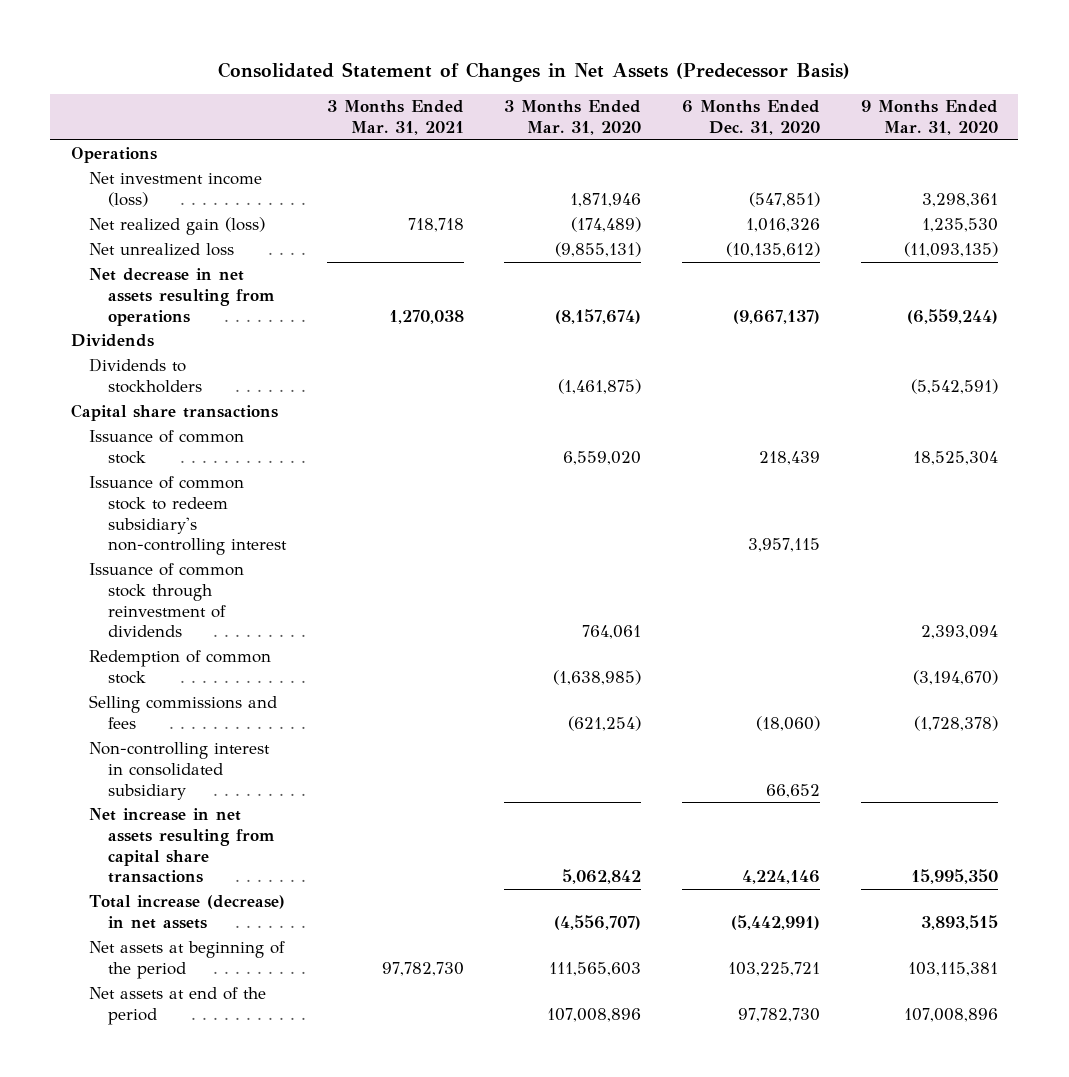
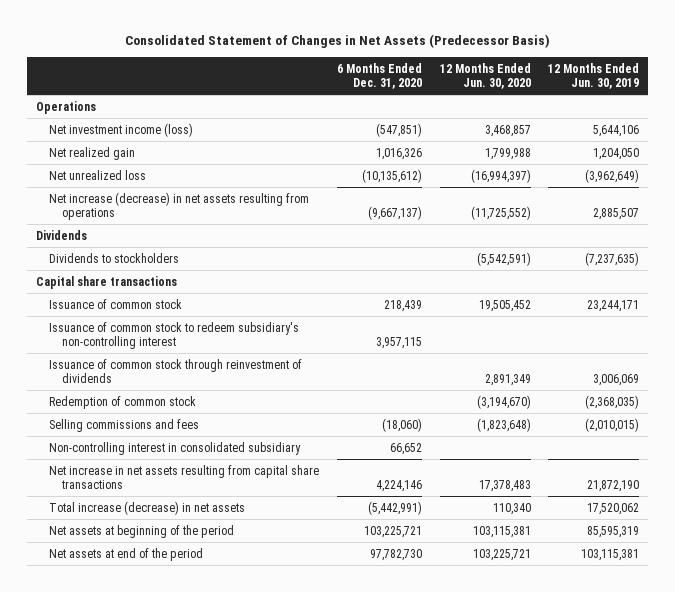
[326,100,464,136] 3 Months Ended Mar. 31, 2021 -> none
[504,100,642,136] 3 Months Ended Mar. 31, 2020 -> none
[860,100,998,136] 9 Months Ended Mar. 31, 2020 -> none
none -> [439,63,531,89] 12 Months Ended Jun. 30, 2020
none -> [548,63,640,89] 12 Months Ended Jun. 30, 2019
[89,217,266,236] Net realized gain (loss) -> [49,146,136,160] Net realized gain
[89,268,275,326] Net decrease in net assets resulting from operations -> [49,191,310,220] Net increase (decrease) in net assets resulting from operations

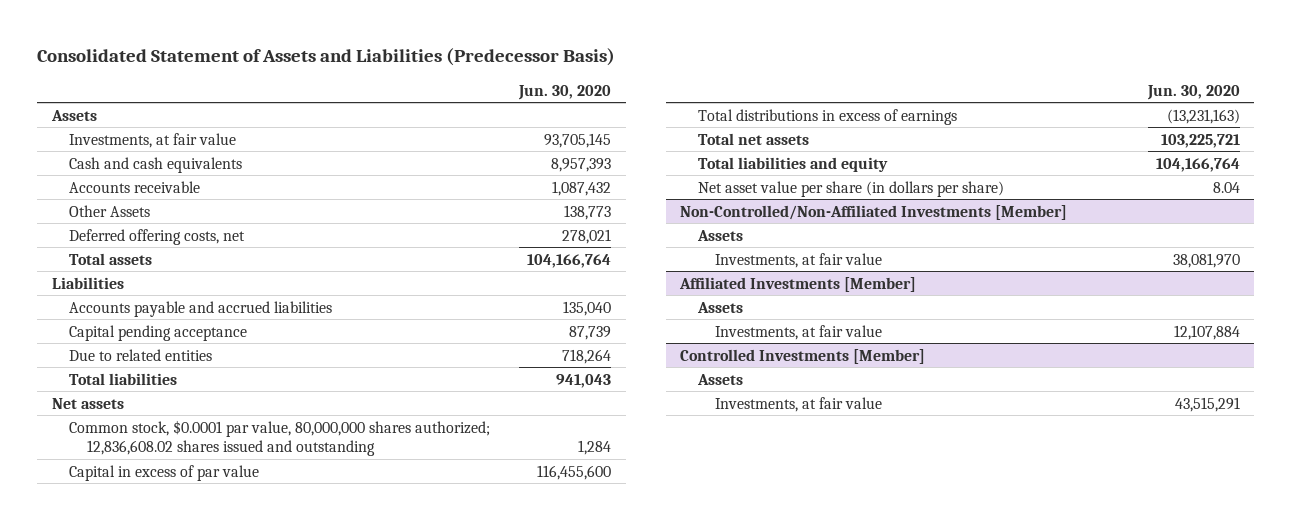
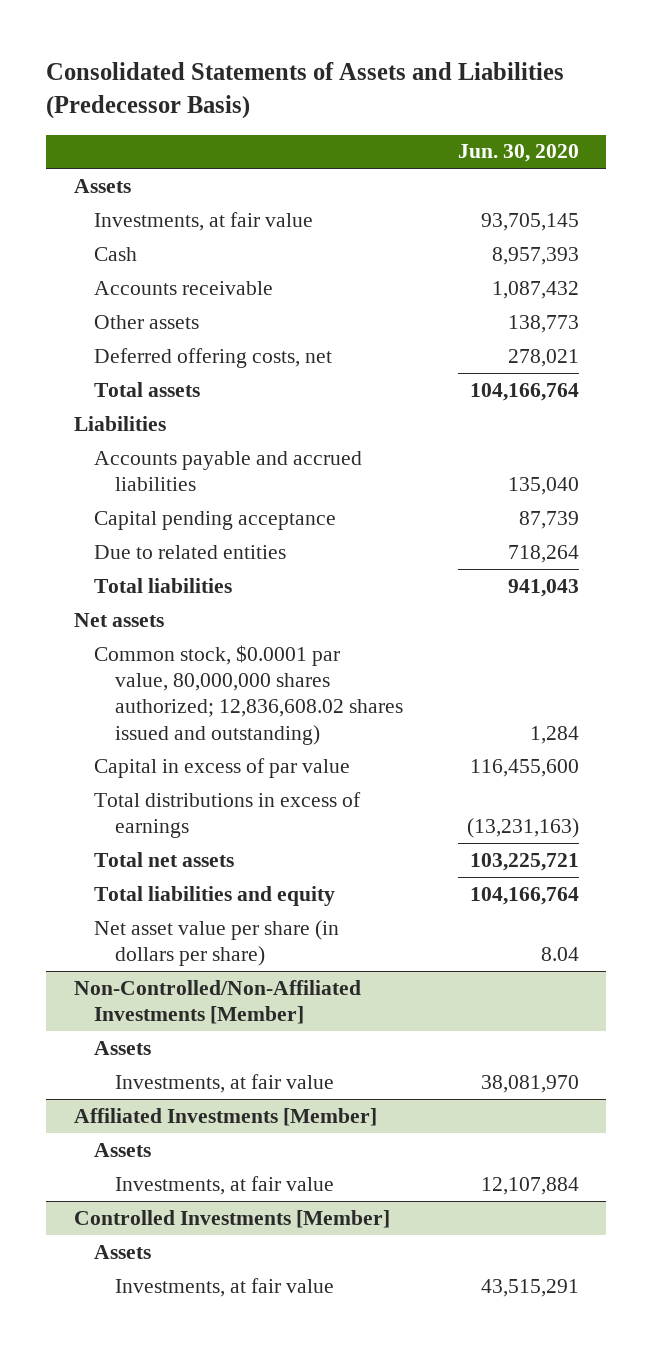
[37,48,616,67] Consolidated Statement of Assets and Liabilities (Predecessor Basis) -> [46,61,565,120] Consolidated Statements of Assets and Liabilities (Predecessor Basis)
[69,156,243,173] Cash and cash equivalents -> [94,246,138,261] Cash
[69,204,151,217] Other Assets -> [94,314,200,329] Other assets
[69,419,491,456] Common stock, $0.0001 par value, 80,000,000 shares authorized; 12,836,608.02 shares issued and outstanding -> [94,644,404,745] Common stock, $0.0001 par value, 80,000,000 shares authorized; 12,836,608.02 shares issued and outstanding)

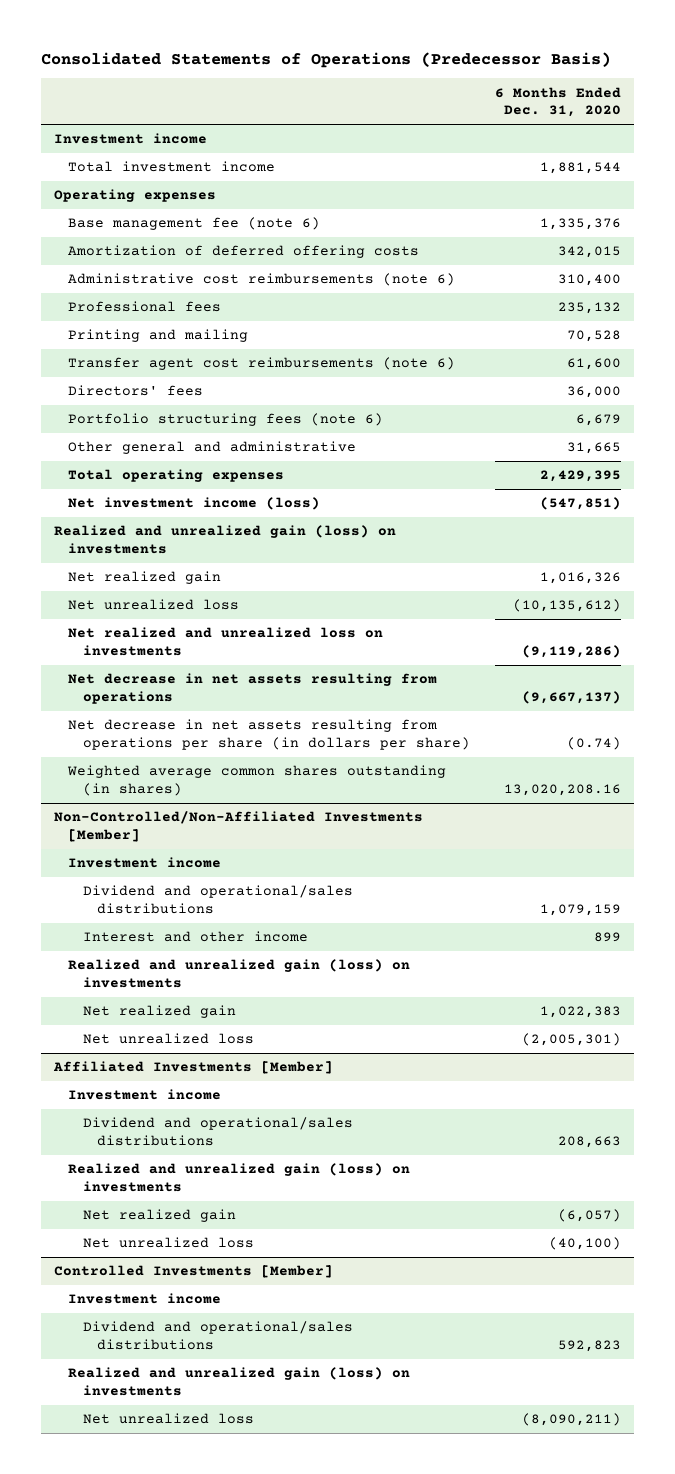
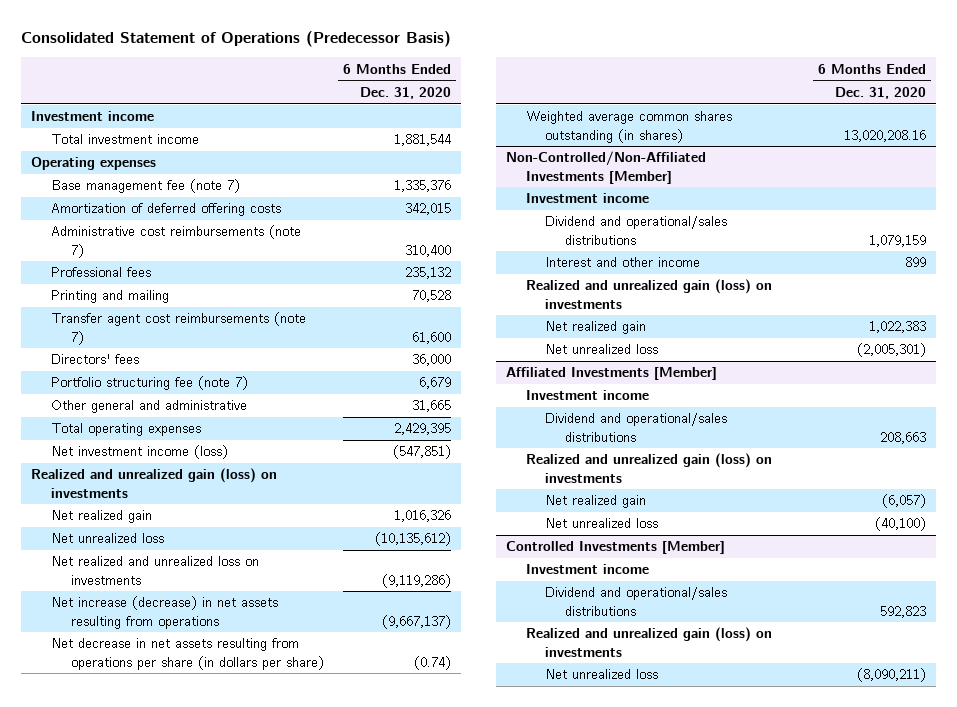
[41,51,612,68] Consolidated Statements of Operations (Predecessor Basis) -> [21,31,452,48] Consolidated Statement of Operations (Predecessor Basis)
[68,217,321,231] Base management fee (note 6) -> [50,179,240,194] Base management fee (note 7)
[68,273,456,287] Administrative cost reimbursements (note 6) -> [50,225,301,258] Administrative cost reimbursements (note 7)
[68,357,456,371] Transfer agent cost reimbursements (note 6) -> [50,312,306,345] Transfer agent cost reimbursements (note 7)
[68,413,384,427] Portfolio structuring fees (note 6) -> [50,376,248,391] Portfolio structuring fee (note 7)
[68,673,438,705] Net decrease in net assets resulting from operations -> [50,596,278,629] Net increase (decrease) in net assets resulting from operations

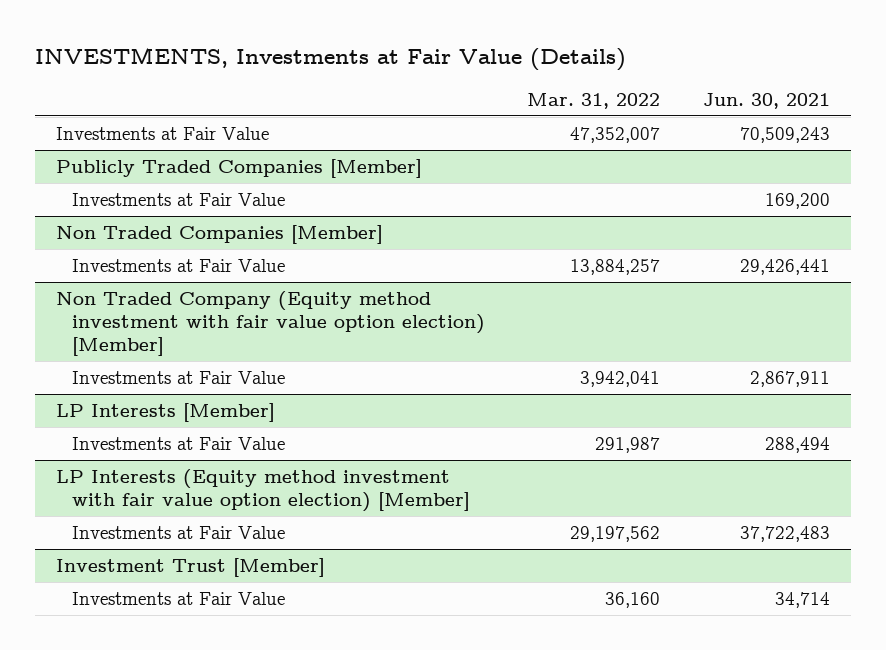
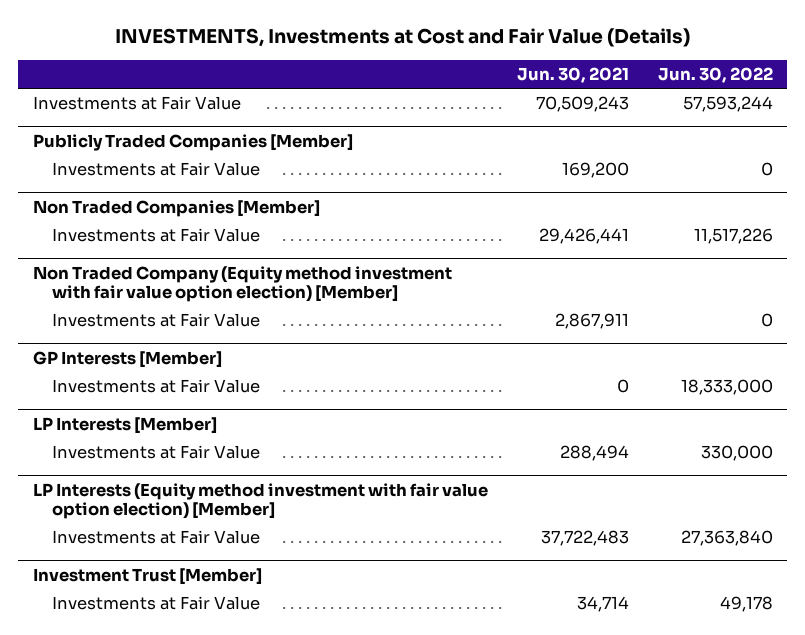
[35,47,627,72] INVESTMENTS, Investments at Fair Value (Details) -> [114,28,690,48] INVESTMENTS, Investments at Cost and Fair Value (Details)
[527,92,661,109] Mar. 31, 2022 -> none
none -> [657,66,773,83] Jun. 30, 2022
none -> [32,350,222,368] GP Interests [Member]
none -> [51,379,260,394] Investments at Fair Value

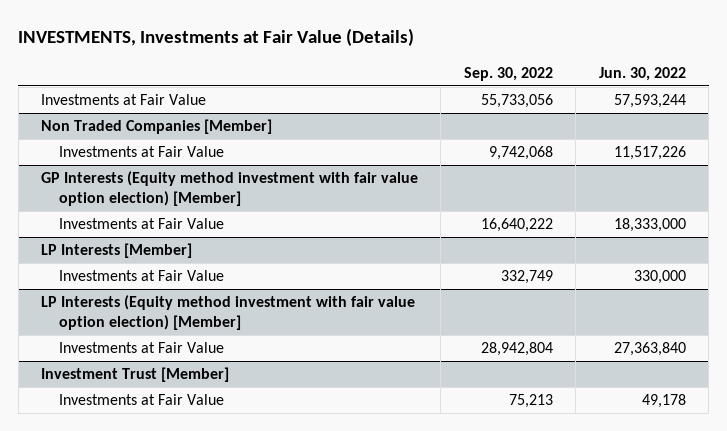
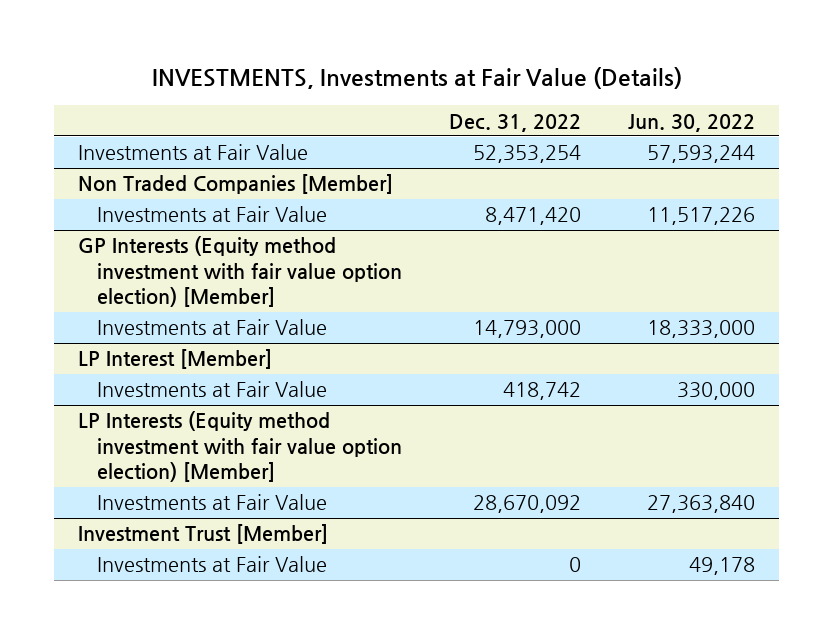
[463,66,553,81] Sep. 30, 2022 -> none
none -> [449,113,582,132] Dec. 31, 2022
[41,243,193,259] LP Interests [Member] -> [77,349,272,370] LP Interest [Member]

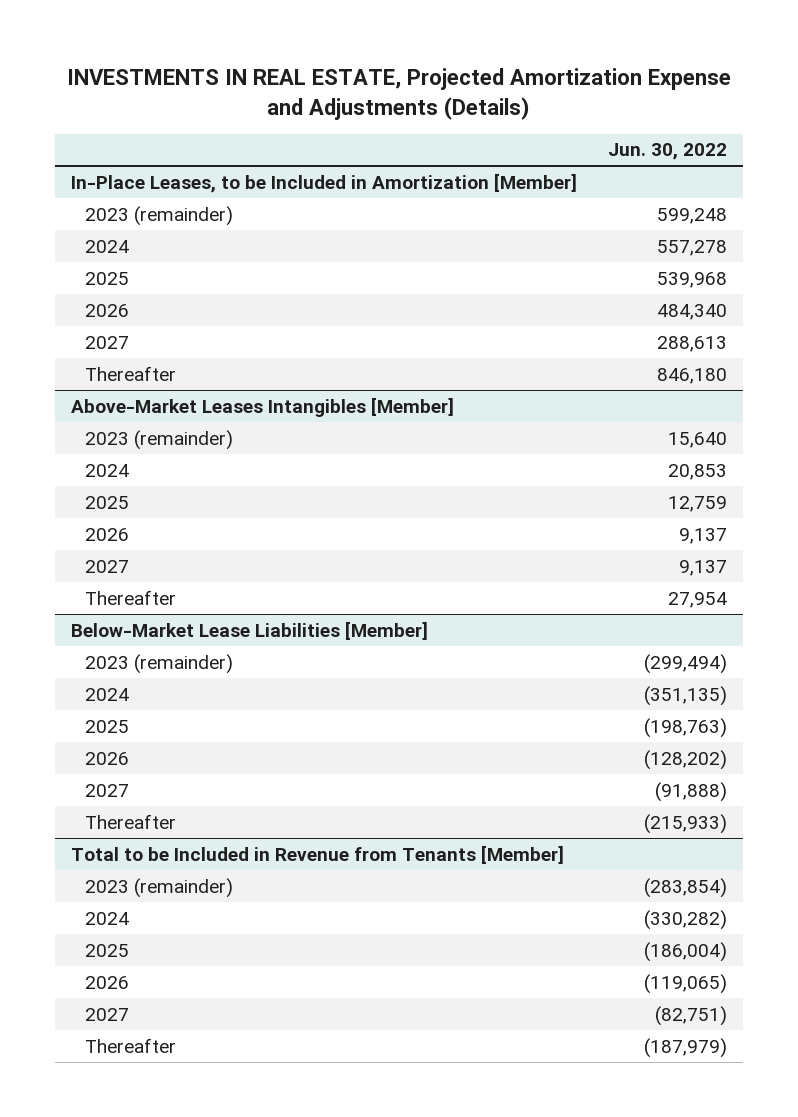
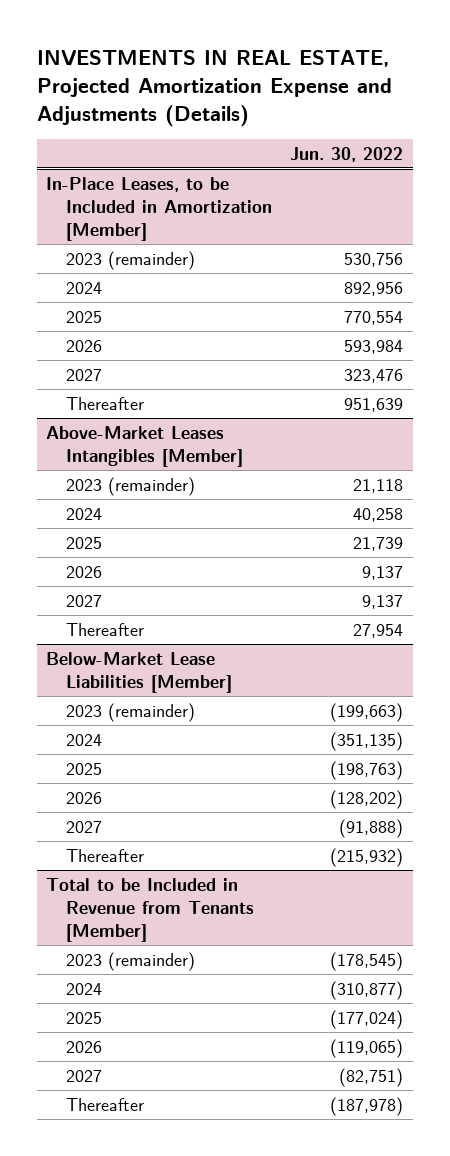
[657,207,728,224] 599,248 -> [344,252,404,267] 530,756
[657,239,728,256] 557,278 -> [344,281,404,296] 892,956
[657,271,728,288] 539,968 -> [344,310,404,325] 770,554
[657,303,728,320] 484,340 -> [344,339,404,354] 593,984
[657,335,728,352] 288,613 -> [344,368,404,383] 323,476
[657,367,728,384] 846,180 -> [344,397,404,412] 951,639
[668,431,728,448] 15,640 -> [353,478,404,493] 21,118
[668,463,728,480] 20,853 -> [353,507,404,522] 40,258
[668,495,728,512] 12,759 -> [353,536,404,551] 21,739
[644,653,728,674] (299,494) -> [330,702,404,722] (199,663)
[644,813,728,834] (215,933) -> [330,847,404,867] (215,932)
[644,877,728,898] (283,854) -> [330,951,404,971] (178,545)
[644,909,728,930] (330,282) -> [330,980,404,1000] (310,877)
[644,941,728,962] (186,004) -> [330,1009,404,1029] (177,024)
[644,1037,728,1058] (187,979) -> [330,1096,404,1116] (187,978)

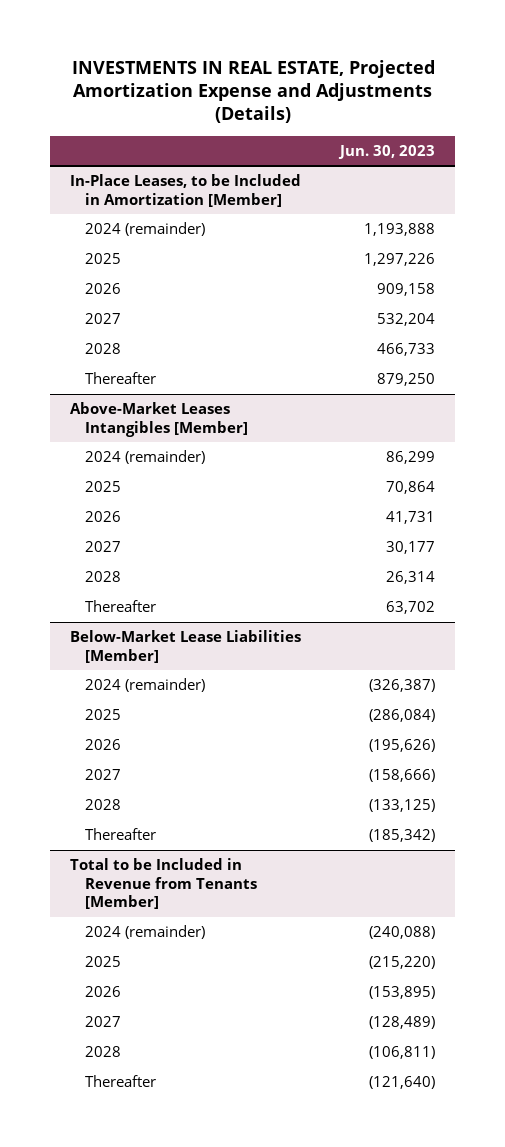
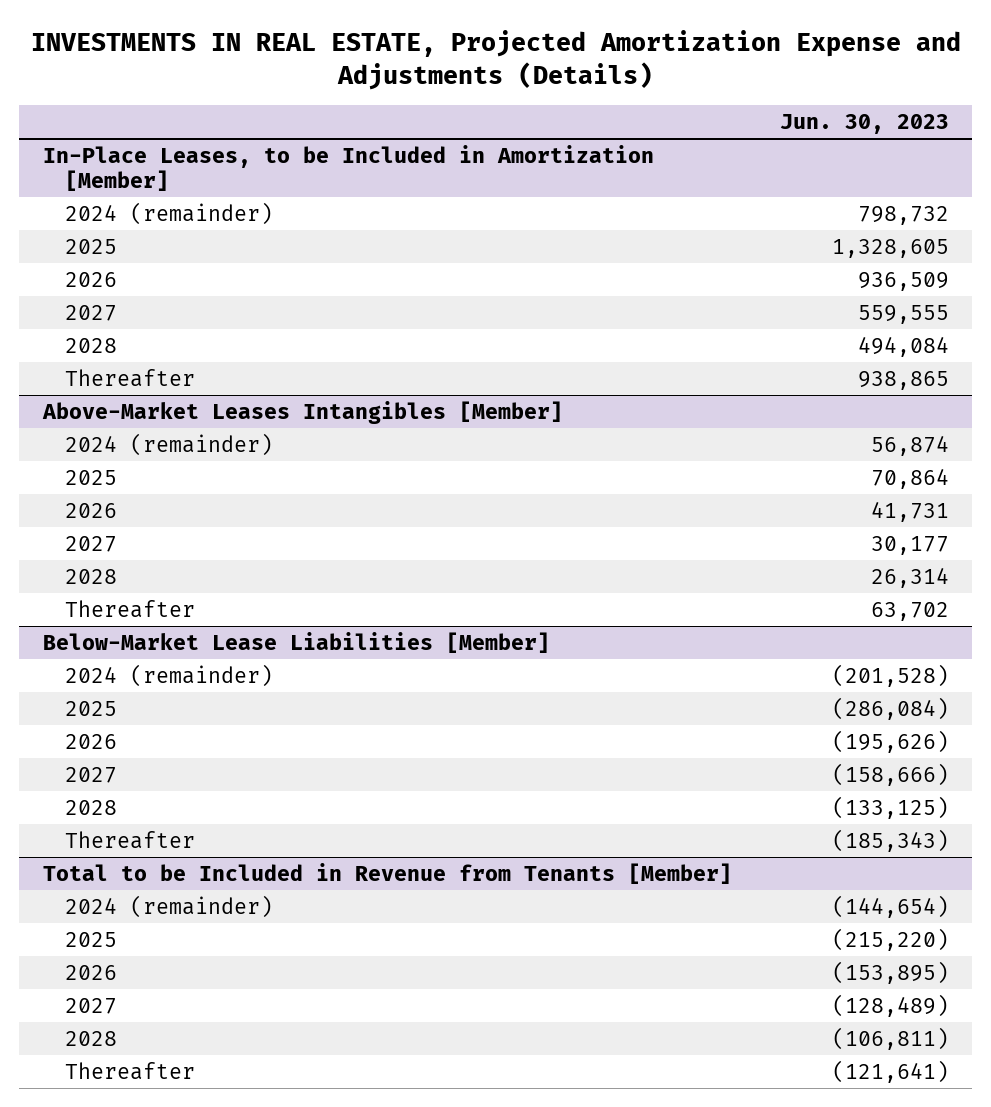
[364,223,436,237] 1,193,888 -> [857,205,949,225] 798,732
[364,253,436,267] 1,297,226 -> [831,238,949,258] 1,328,605
[377,283,436,297] 909,158 -> [857,271,949,291] 936,509
[377,313,436,327] 532,204 -> [857,304,949,324] 559,555
[377,343,436,357] 466,733 -> [857,335,949,357] 494,084
[377,373,436,387] 879,250 -> [857,370,949,390] 938,865
[386,451,436,465] 86,299 -> [870,434,949,456] 56,874
[369,679,436,693] (326,387) -> [831,663,949,687] (201,528)
[369,829,436,843] (185,342) -> [831,828,949,852] (185,343)
[369,926,436,940] (240,088) -> [831,894,949,918] (144,654)
[369,1076,436,1090] (121,640) -> [831,1059,949,1083] (121,641)

